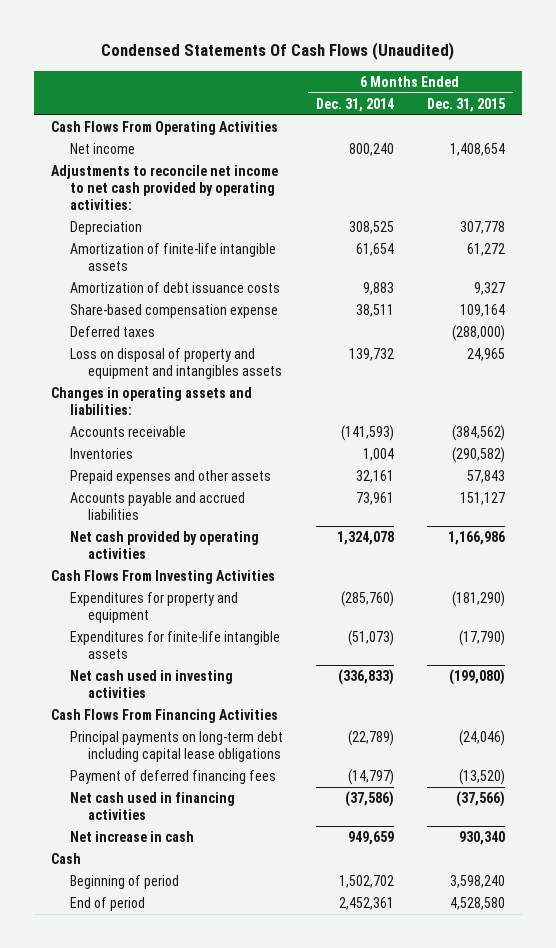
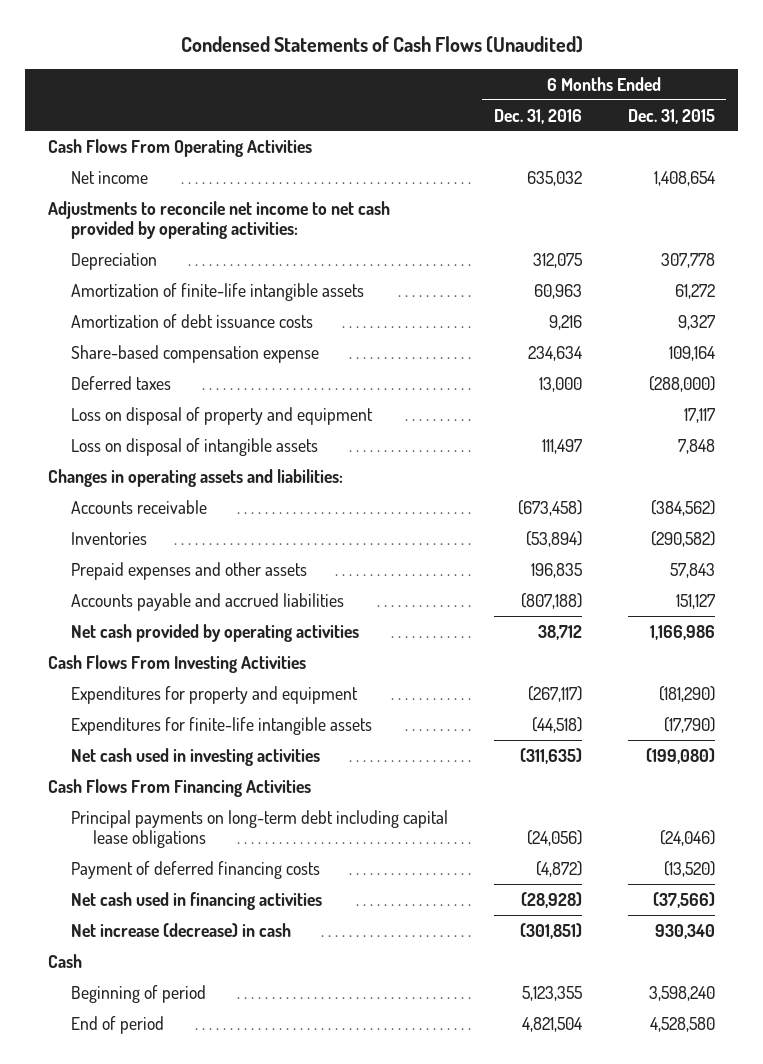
[101,42,455,61] Condensed Statements Of Cash Flows (Unaudited) -> [180,36,583,54] Condensed Statements of Cash Flows (Unaudited)
[315,97,394,112] Dec. 31, 2014 -> none
none -> [493,108,582,124] Dec. 31, 2016
[69,348,283,380] Loss on disposal of property and equipment and intangibles assets -> [70,406,373,425] Loss on disposal of property and equipment
[467,348,506,362] 24,965 -> [683,407,715,423] 17,117
none -> [70,437,318,456] Loss on disposal of intangible assets
[69,770,276,785] Payment of deferred financing fees -> [70,860,320,879] Payment of deferred financing costs
[69,831,194,843] Net increase in cash -> [70,922,291,937] Net increase (decrease) in cash

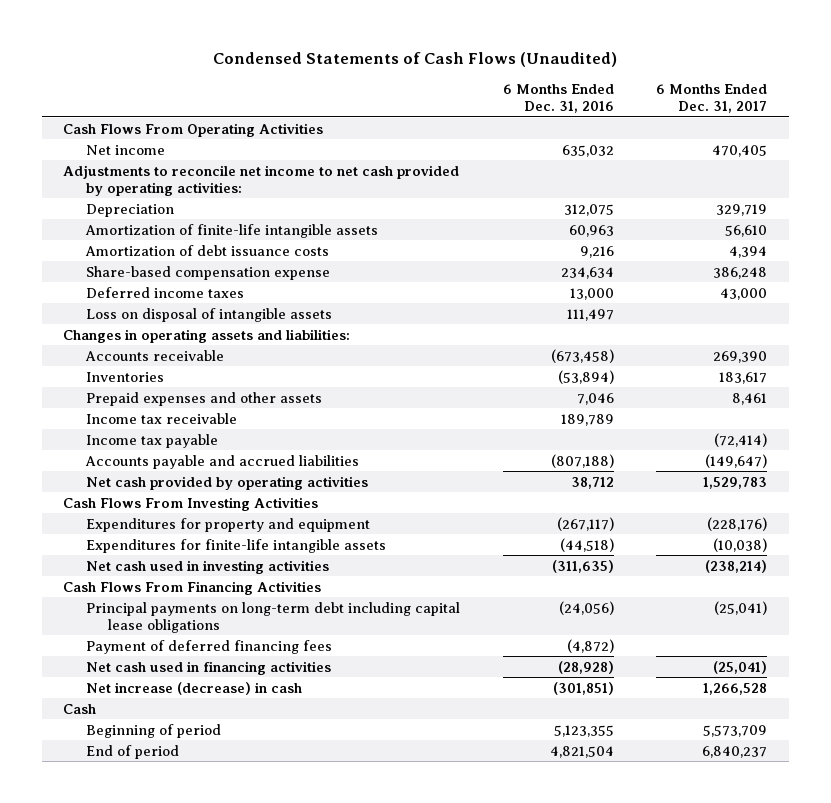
[627,108,715,124] Dec. 31, 2015 -> none
none -> [656,83,768,114] 6 Months Ended Dec. 31, 2017
[70,406,373,425] Loss on disposal of property and equipment -> none
[70,375,171,390] Deferred taxes -> [85,286,244,298] Deferred income taxes
[530,562,582,578] 196,835 -> [576,392,614,405] 7,046
none -> [85,412,237,424] Income tax receivable
none -> [85,433,218,448] Income tax payable
[70,860,320,879] Payment of deferred financing costs -> [85,639,332,654] Payment of deferred financing fees

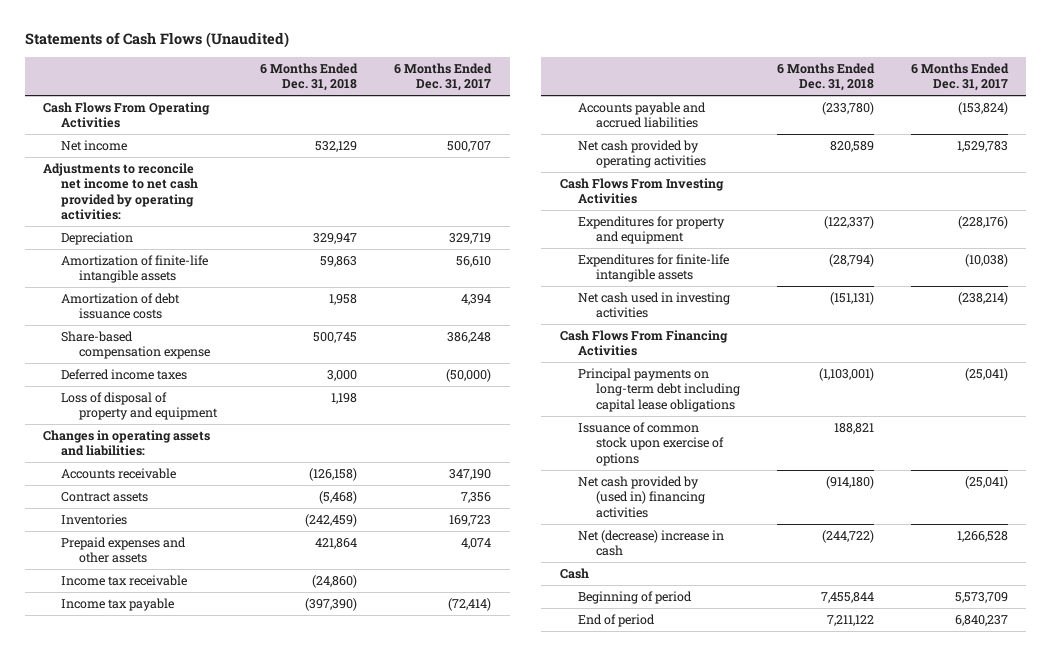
[213,52,618,68] Condensed Statements of Cash Flows (Unaudited) -> [24,32,289,49] Statements of Cash Flows (Unaudited)
[502,83,614,114] 6 Months Ended Dec. 31, 2016 -> none
none -> [259,63,358,92] 6 Months Ended Dec. 31, 2018
[712,144,768,157] 470,405 -> [447,141,492,153] 500,707
[85,307,332,322] Loss on disposal of intangible assets -> none
[720,287,768,300] 43,000 -> [446,369,492,383] (50,000)
none -> [61,392,218,421] Loss of disposal of property and equipment
[713,350,768,363] 269,390 -> [449,469,492,481] 347,190
none -> [61,492,149,503] Contract assets
[719,371,768,384] 183,617 -> [449,515,492,527] 169,723
[732,392,768,405] 8,461 -> [461,538,492,550] 4,074
[705,453,768,468] (149,647) -> [957,102,1008,116] (153,824)
[85,639,332,654] Payment of deferred financing fees -> none
none -> [577,422,724,466] Issuance of common stock upon exercise of options
[85,660,331,675] Net cash used in financing activities -> [577,476,705,518] Net cash provided by (used in) financing activities
[85,681,302,695] Net increase (decrease) in cash -> [577,530,724,557] Net (decrease) increase in cash

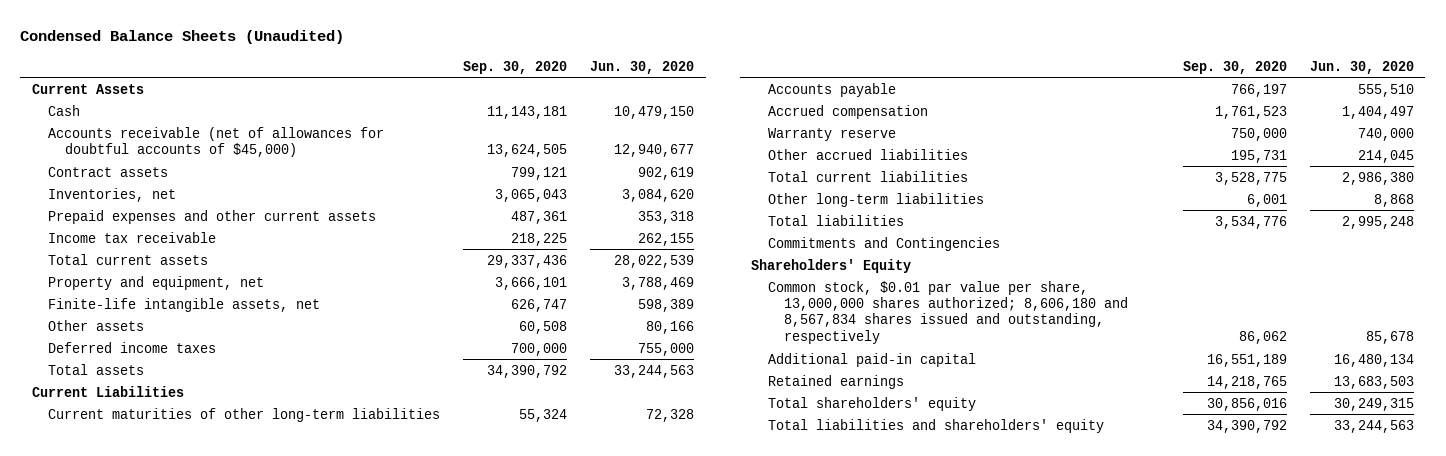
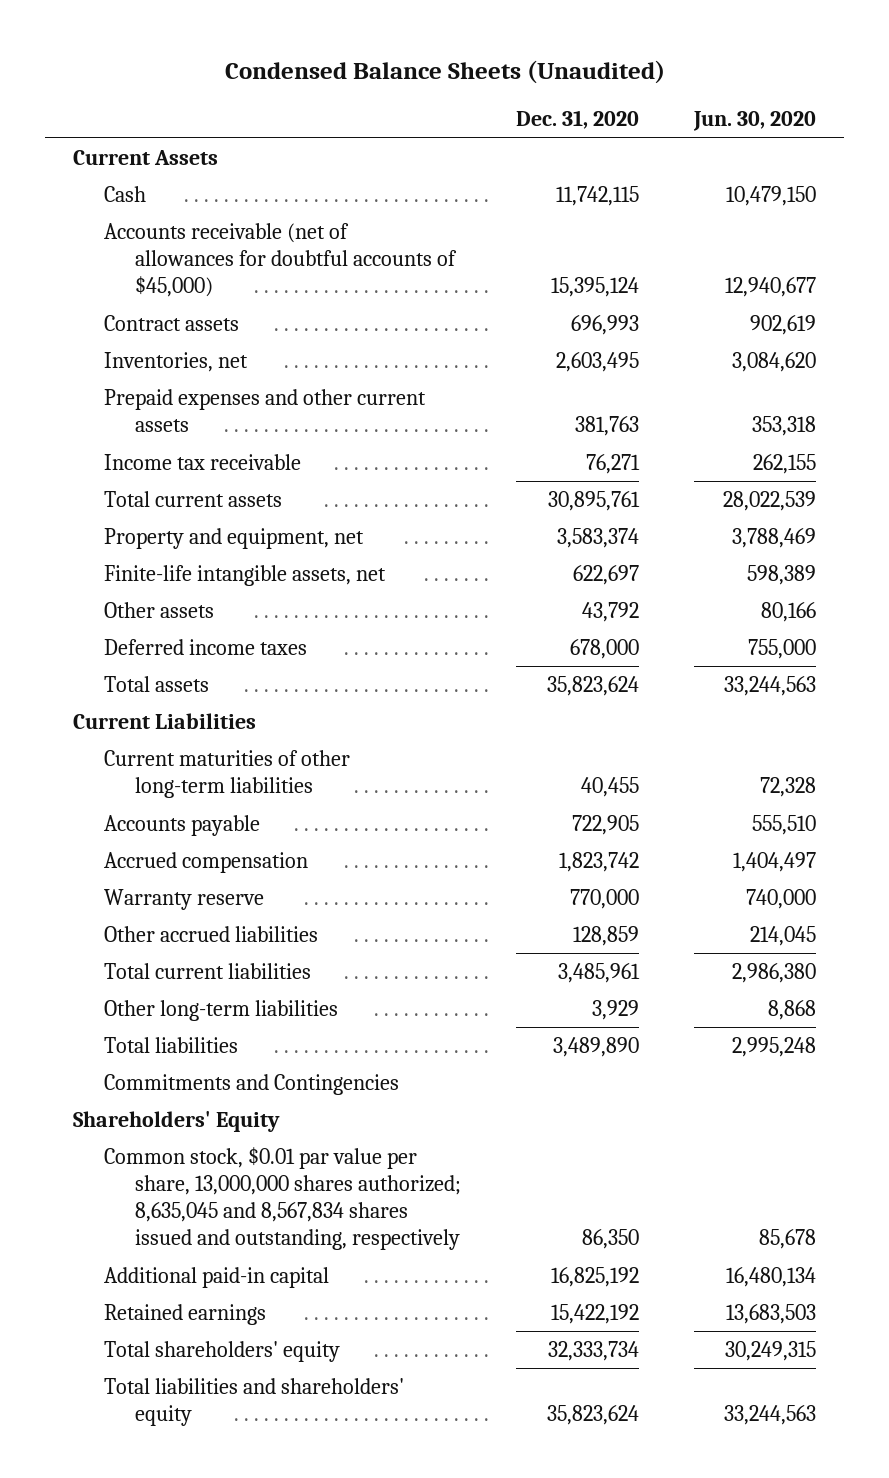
[463,60,568,74] Sep. 30, 2020 -> none
none -> [516,110,640,130] Dec. 31, 2020
[767,280,1128,344] Common stock, $0.01 par value per share, 13,000,000 shares authorized; 8,606,180 and 8,567,834 shares issued and outstanding, respectively -> [104,1147,462,1251] Common stock, $0.01 par value per share, 13,000,000 shares authorized; 8,635,045 and 8,567,834 shares issued and outstanding, respectively

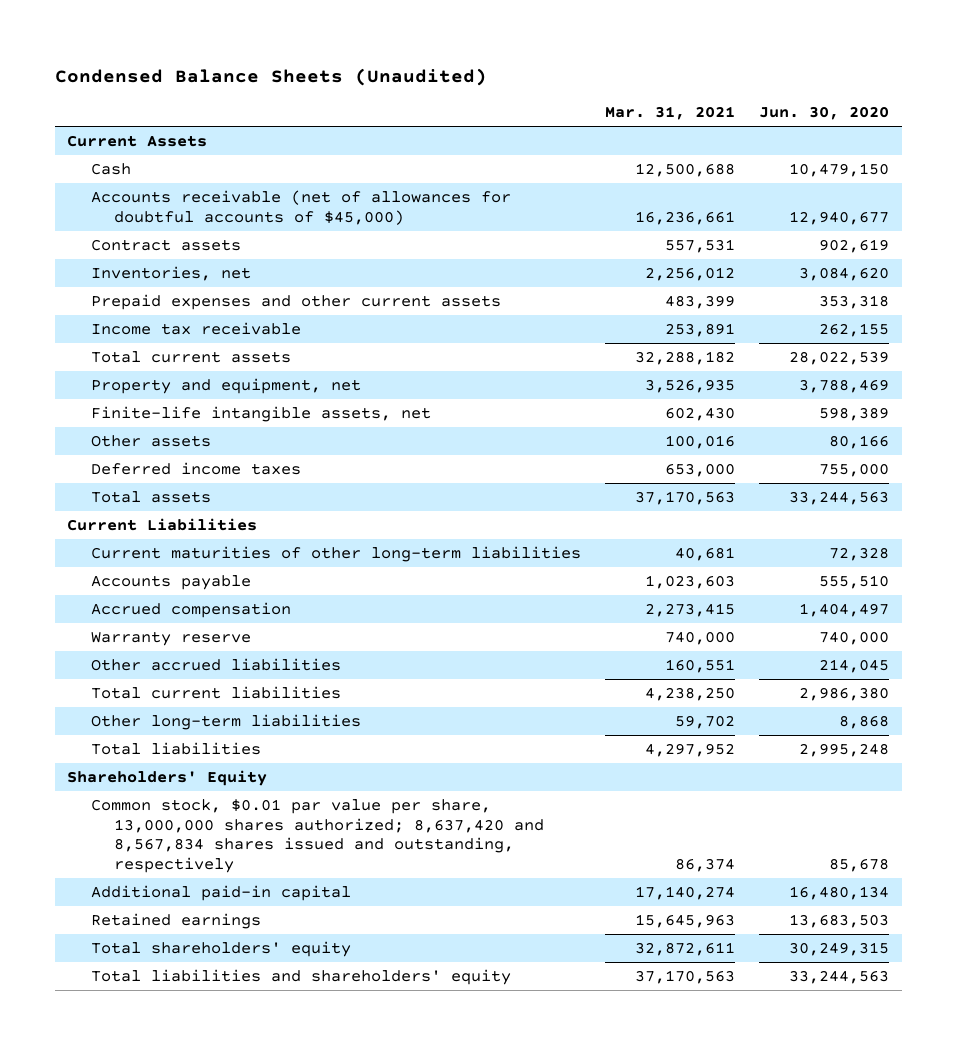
[516,110,640,130] Dec. 31, 2020 -> none
none -> [605,106,736,121] Mar. 31, 2021
[104,1074,400,1096] Commitments and Contingencies -> none
[104,1147,462,1251] Common stock, $0.01 par value per share, 13,000,000 shares authorized; 8,635,045 and 8,567,834 shares issued and outstanding, respectively -> [90,798,545,873] Common stock, $0.01 par value per share, 13,000,000 shares authorized; 8,637,420 and 8,567,834 shares issued and outstanding, respectively

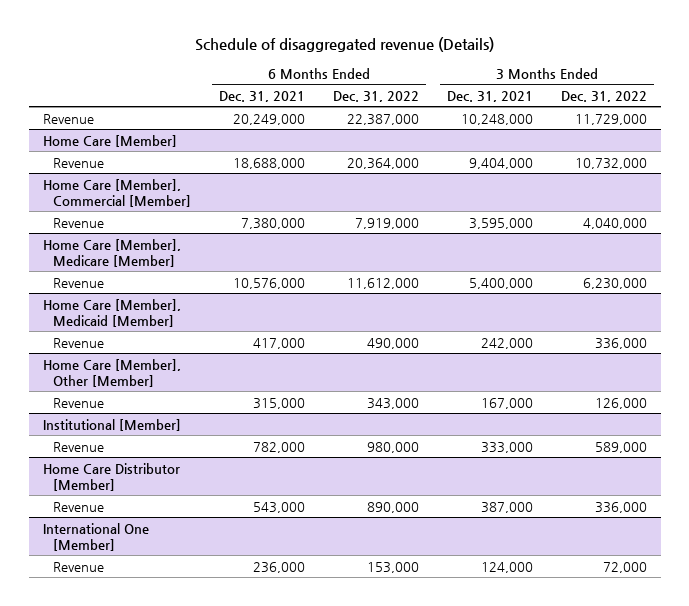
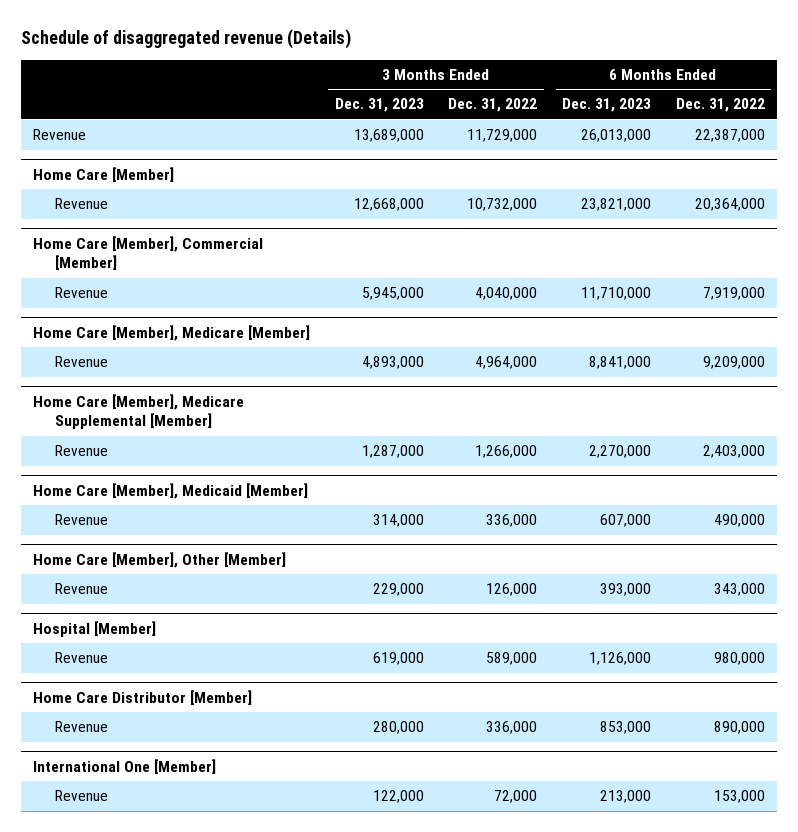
[218,90,305,102] Dec. 31, 2021 -> none
[446,90,533,102] Dec. 31, 2021 -> none
none -> [334,98,424,113] Dec. 31, 2023
none -> [562,98,652,113] Dec. 31, 2023
[346,277,419,289] 11,612,000 -> [702,356,765,370] 9,209,000
[582,277,647,289] 6,230,000 -> [475,356,538,370] 4,964,000
none -> [32,393,244,430] Home Care [Member], Medicare Supplemental [Member]
none -> [54,445,108,457] Revenue
[42,418,181,431] Institutional [Member] -> none
none -> [32,620,156,637] Hospital [Member]

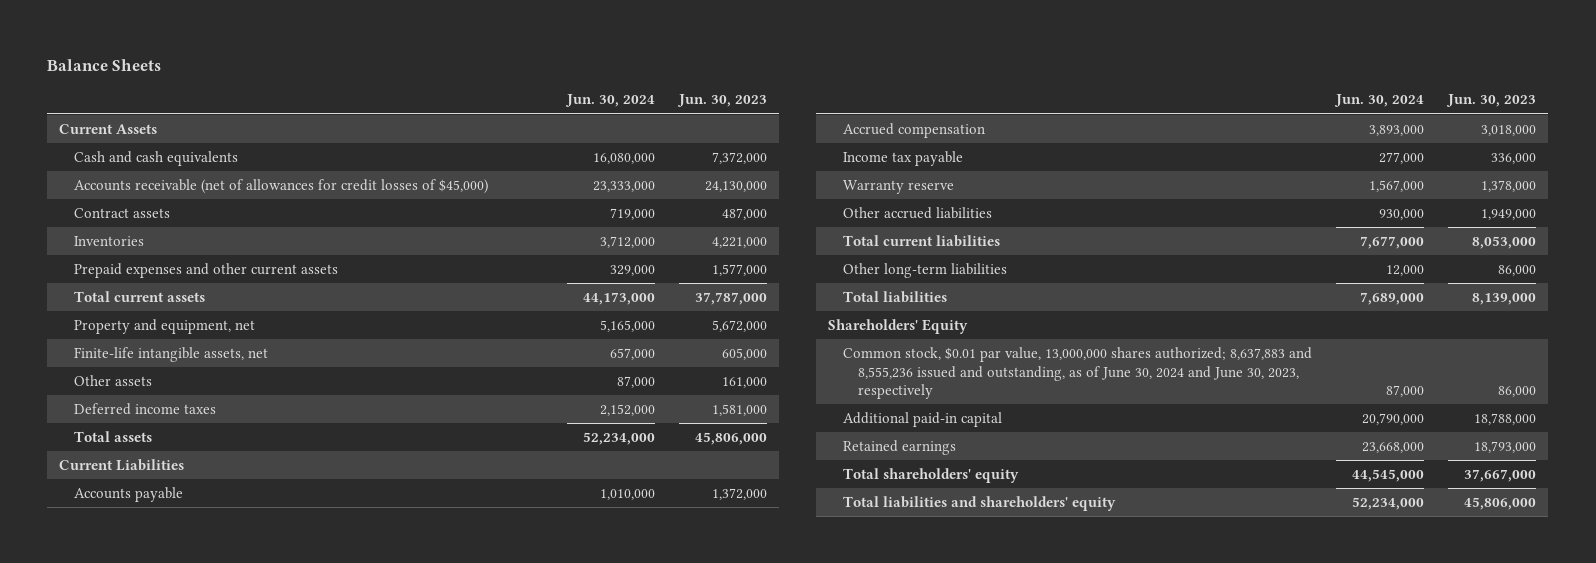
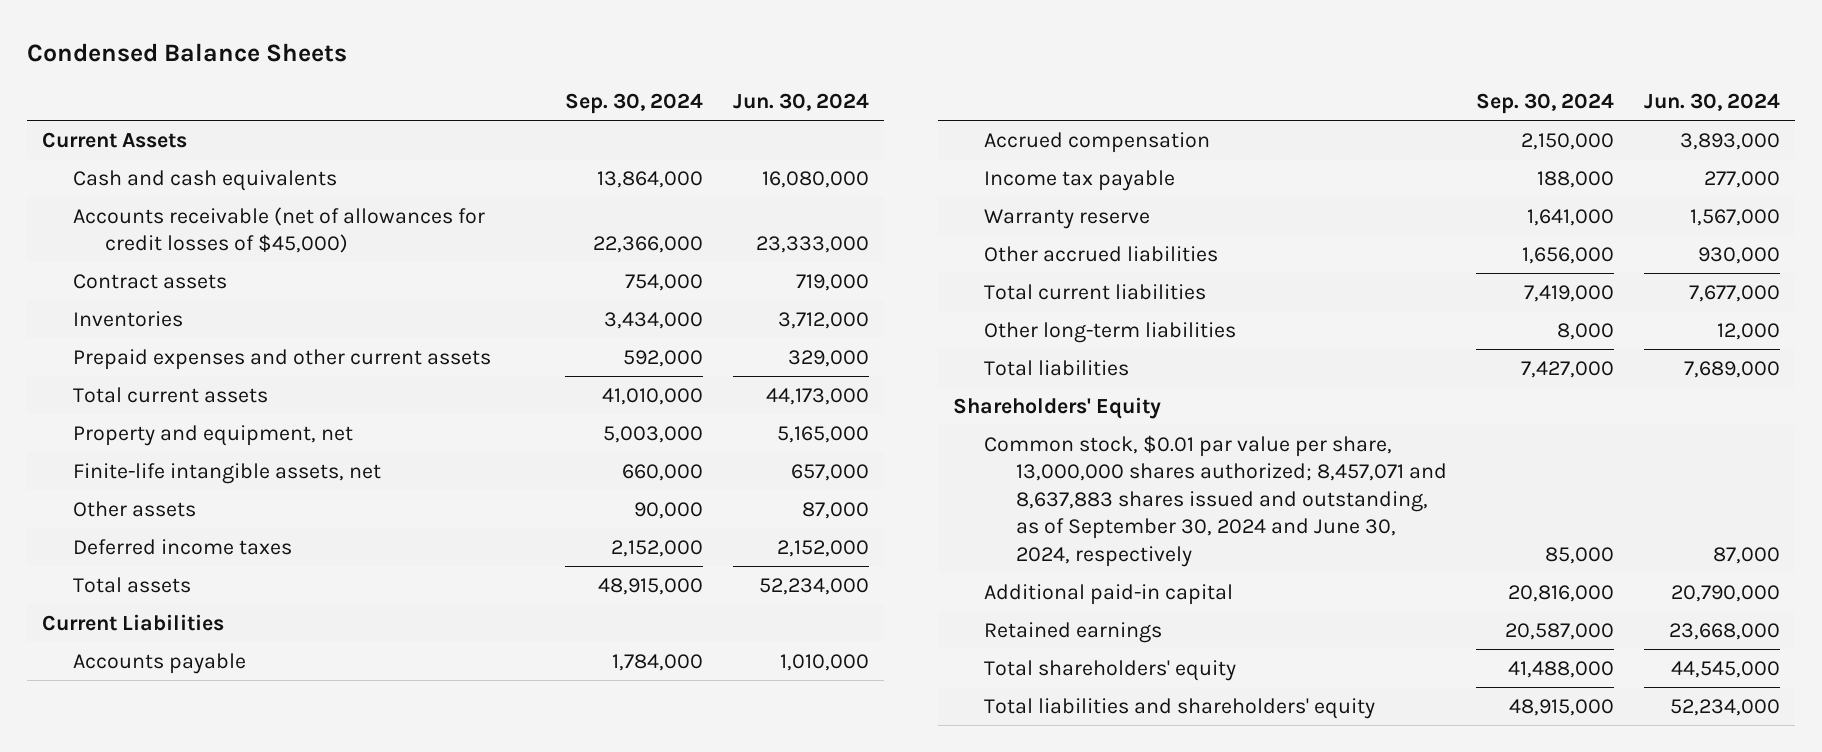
[47,58,162,71] Balance Sheets -> [27,42,348,62] Condensed Balance Sheets
[677,94,768,108] Jun. 30, 2023 -> none
none -> [565,93,704,115] Sep. 30, 2024
[843,346,1313,400] Common stock, $0.01 par value, 13,000,000 shares authorized; 8,637,883 and 8,555,236 issued and outstanding, as of June 30, 2024 and June 30, 2023, respectively -> [984,434,1447,567] Common stock, $0.01 par value per share, 13,000,000 shares authorized; 8,457,071 and 8,637,883 shares issued and outstanding, as of September 30, 2024 and June 30, 2024, respectively

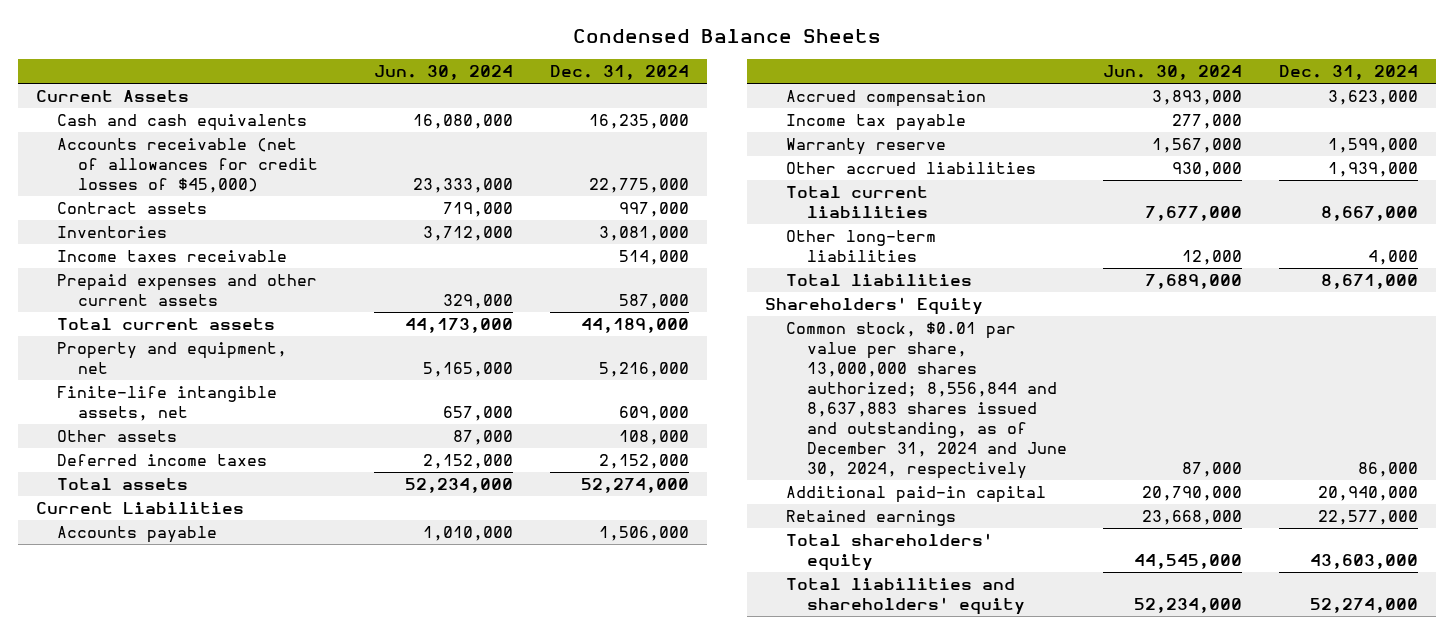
[565,93,704,115] Sep. 30, 2024 -> none
none -> [549,64,689,80] Dec. 31, 2024
none -> [56,250,287,263] Income taxes receivable
[984,434,1447,567] Common stock, $0.01 par value per share, 13,000,000 shares authorized; 8,457,071 and 8,637,883 shares issued and outstanding, as of September 30, 2024 and June 30, 2024, respectively -> [785,322,1067,480] Common stock, $0.01 par value per share, 13,000,000 shares authorized; 8,556,844 and 8,637,883 shares issued and outstanding, as of December 31, 2024 and June 30, 2024, respectively

